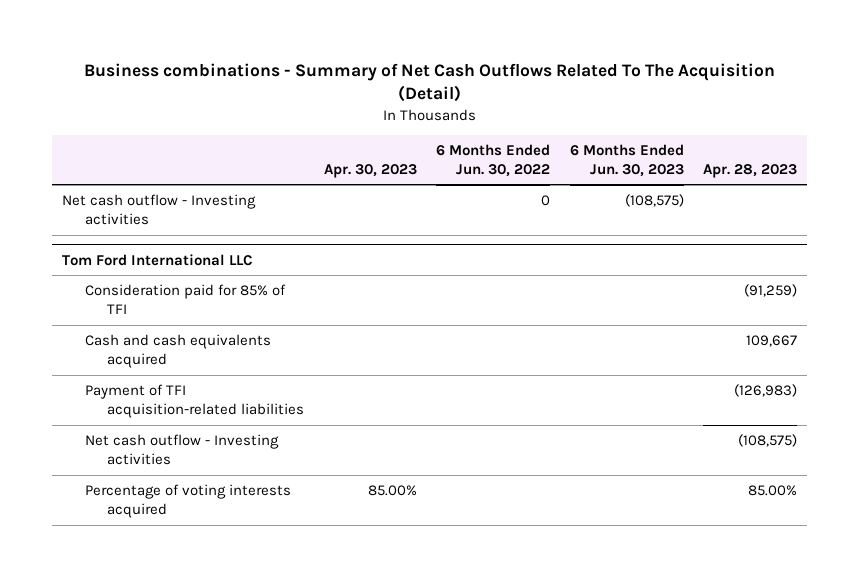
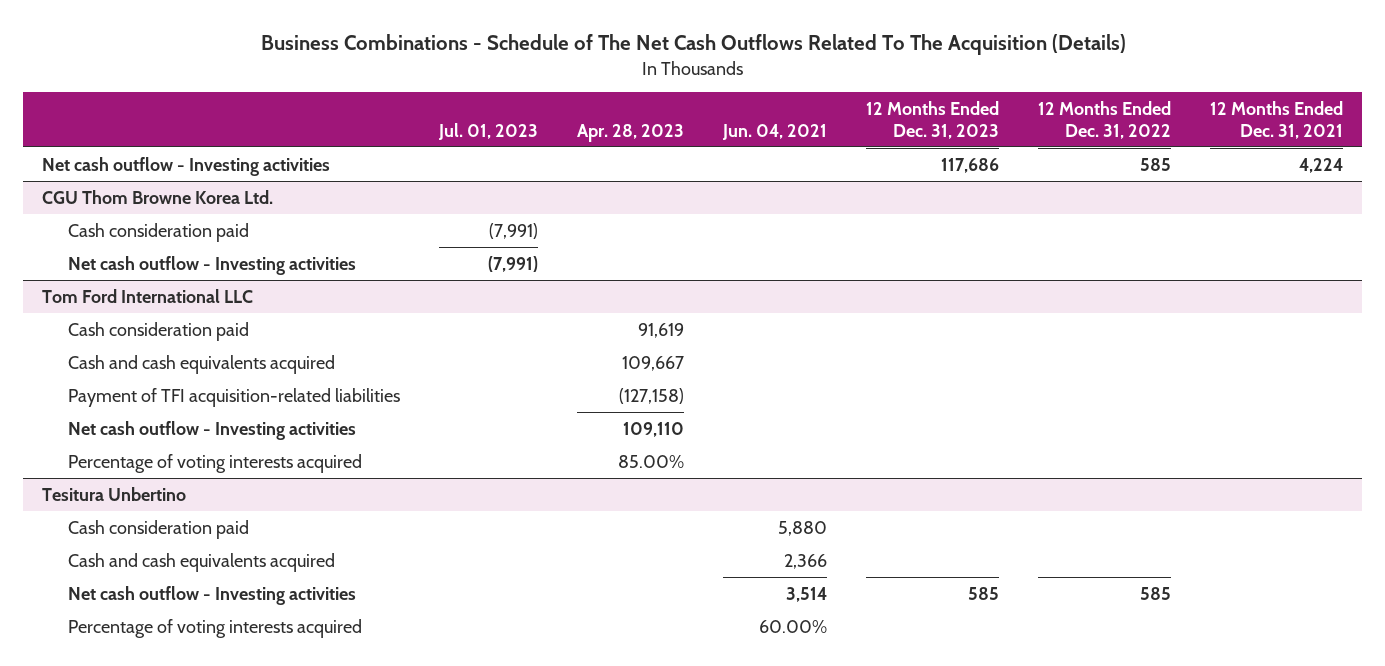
[83,62,775,103] Business combinations - Summary of Net Cash Outflows Related To The Acquisition (Detail) -> [260,34,1126,56] Business Combinations - Schedule of The Net Cash Outflows Related To The Acquisition (Details)
[323,164,417,179] Apr. 30, 2023 -> none
[436,143,551,178] 6 Months Ended Jun. 30, 2022 -> none
[569,143,684,178] 6 Months Ended Jun. 30, 2023 -> none
none -> [437,122,538,140] Jul. 01, 2023
none -> [721,123,827,140] Jun. 04, 2021
none -> [865,100,999,139] 12 Months Ended Dec. 31, 2023
none -> [1037,100,1171,139] 12 Months Ended Dec. 31, 2022
none -> [1209,100,1343,139] 12 Months Ended Dec. 31, 2021
none -> [42,189,274,204] CGU Thom Browne Korea Ltd.
none -> [67,222,249,242] Cash consideration paid
none -> [67,255,356,275] Net cash outflow - Investing activities
[84,283,286,315] Consideration paid for 85% of TFI -> [67,321,249,341] Cash consideration paid
[744,283,798,297] (91,259) -> [637,322,684,338] 91,619
[734,383,798,397] (126,983) -> [618,387,684,404] (127,158)
[738,433,798,447] (108,575) -> [622,421,684,437] 109,110
none -> [42,486,187,501] Tesitura Unbertino
none -> [67,519,249,539] Cash consideration paid
none -> [67,552,335,572] Cash and cash equivalents acquired
none -> [67,585,356,605] Net cash outflow - Investing activities
none -> [67,618,362,638] Percentage of voting interests acquired

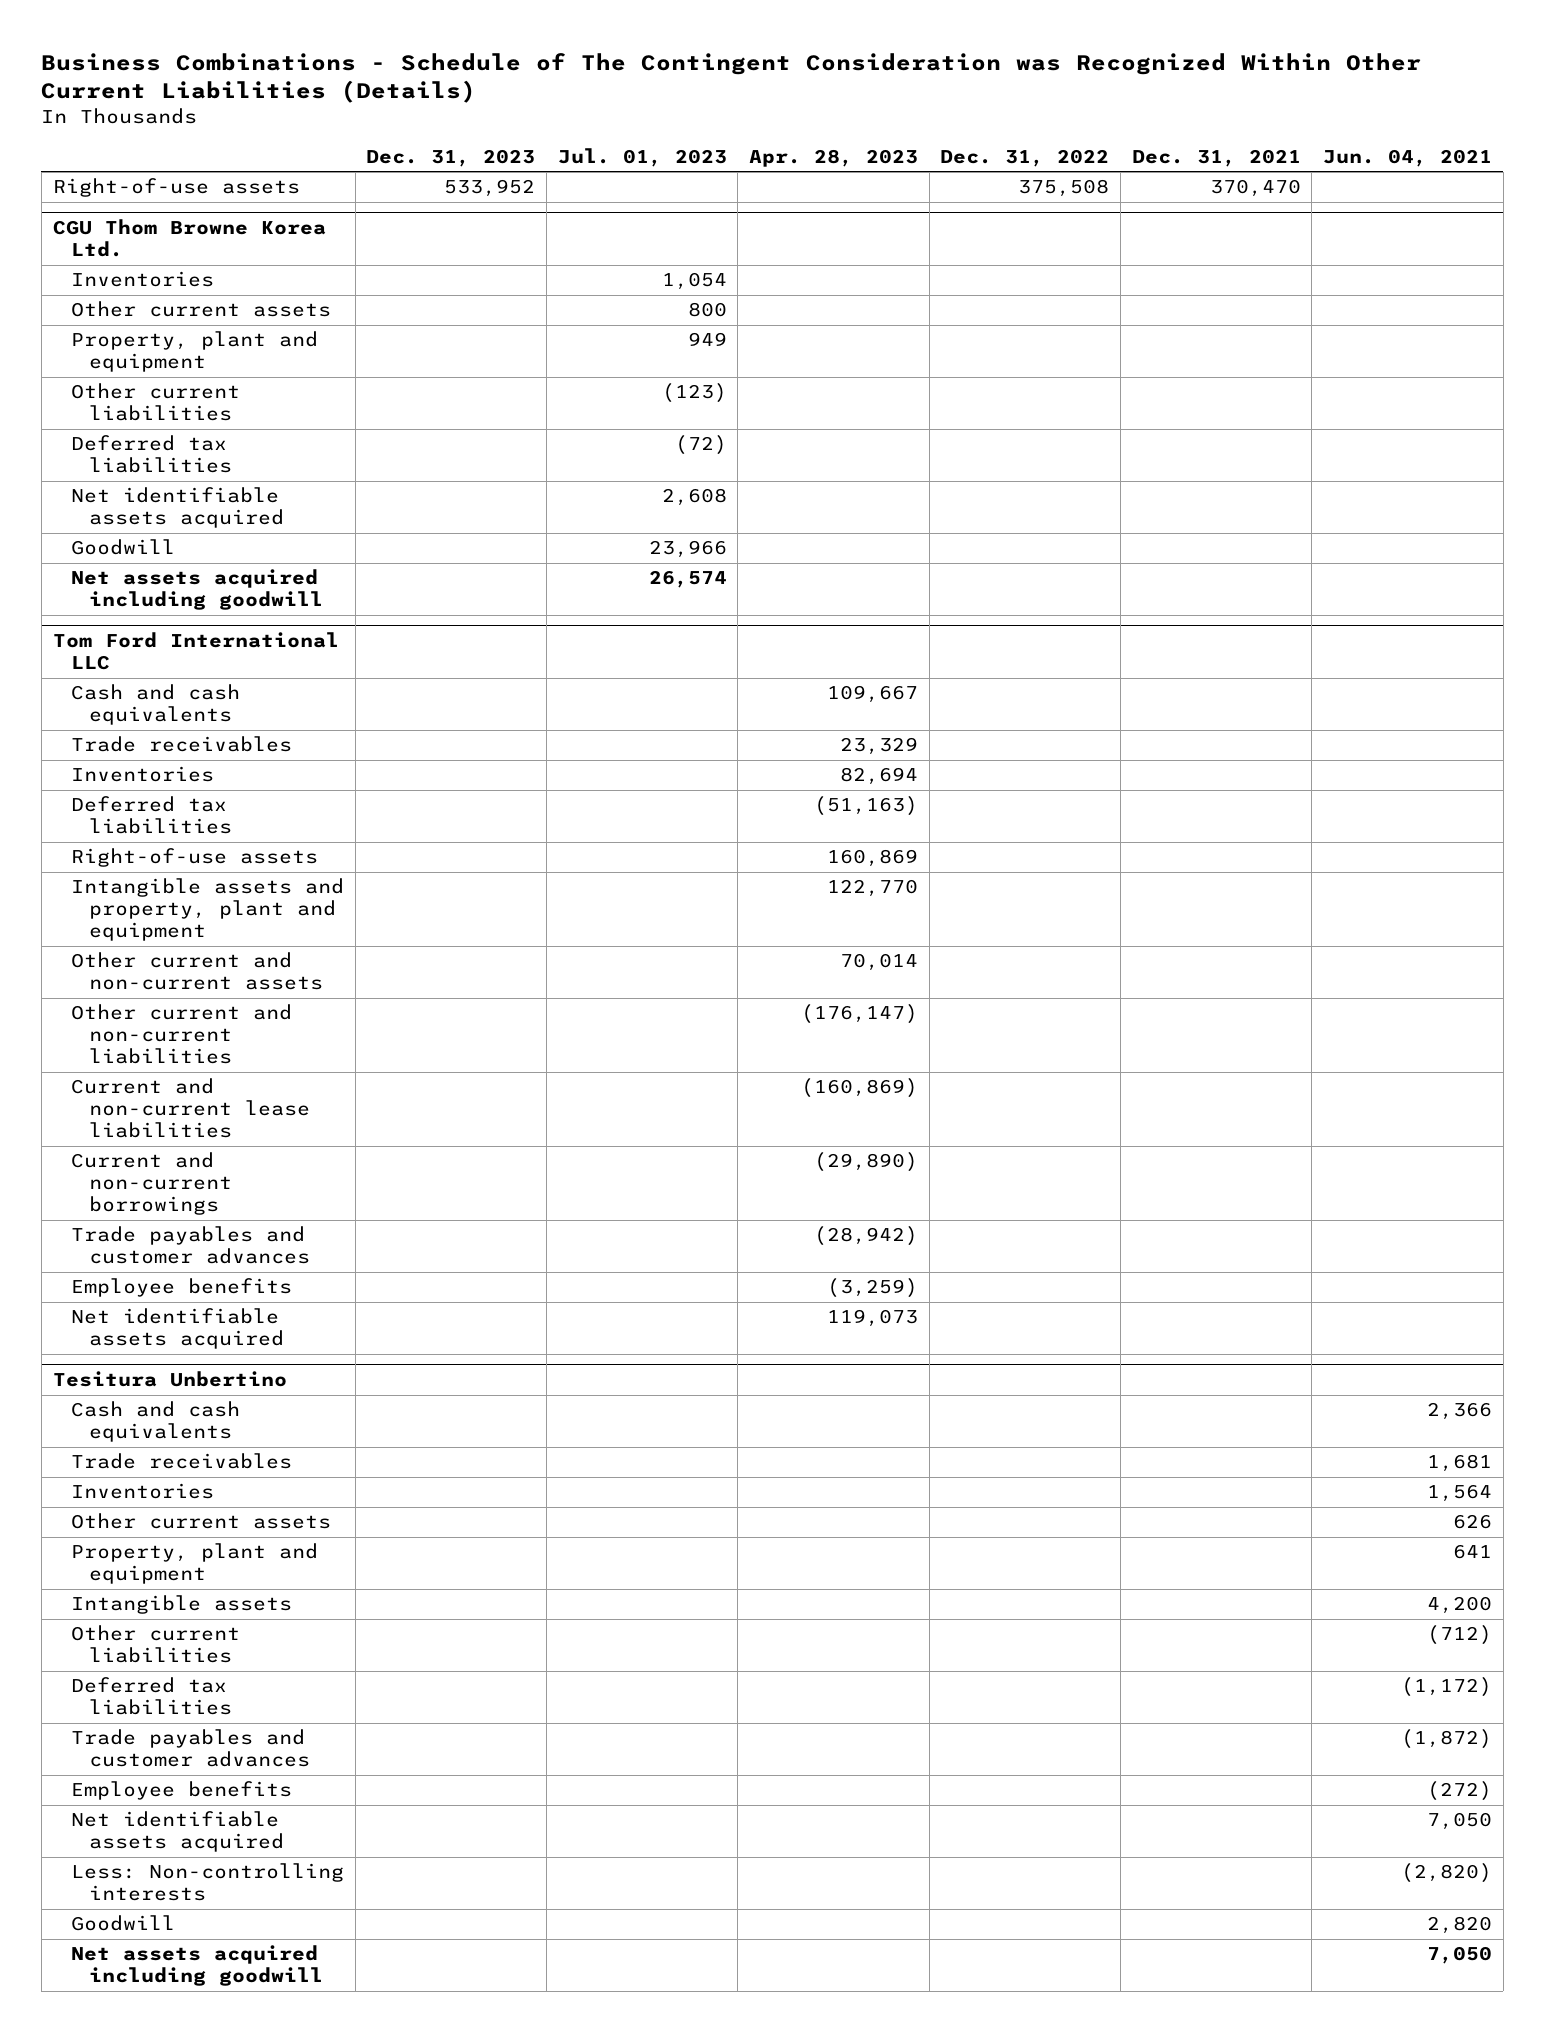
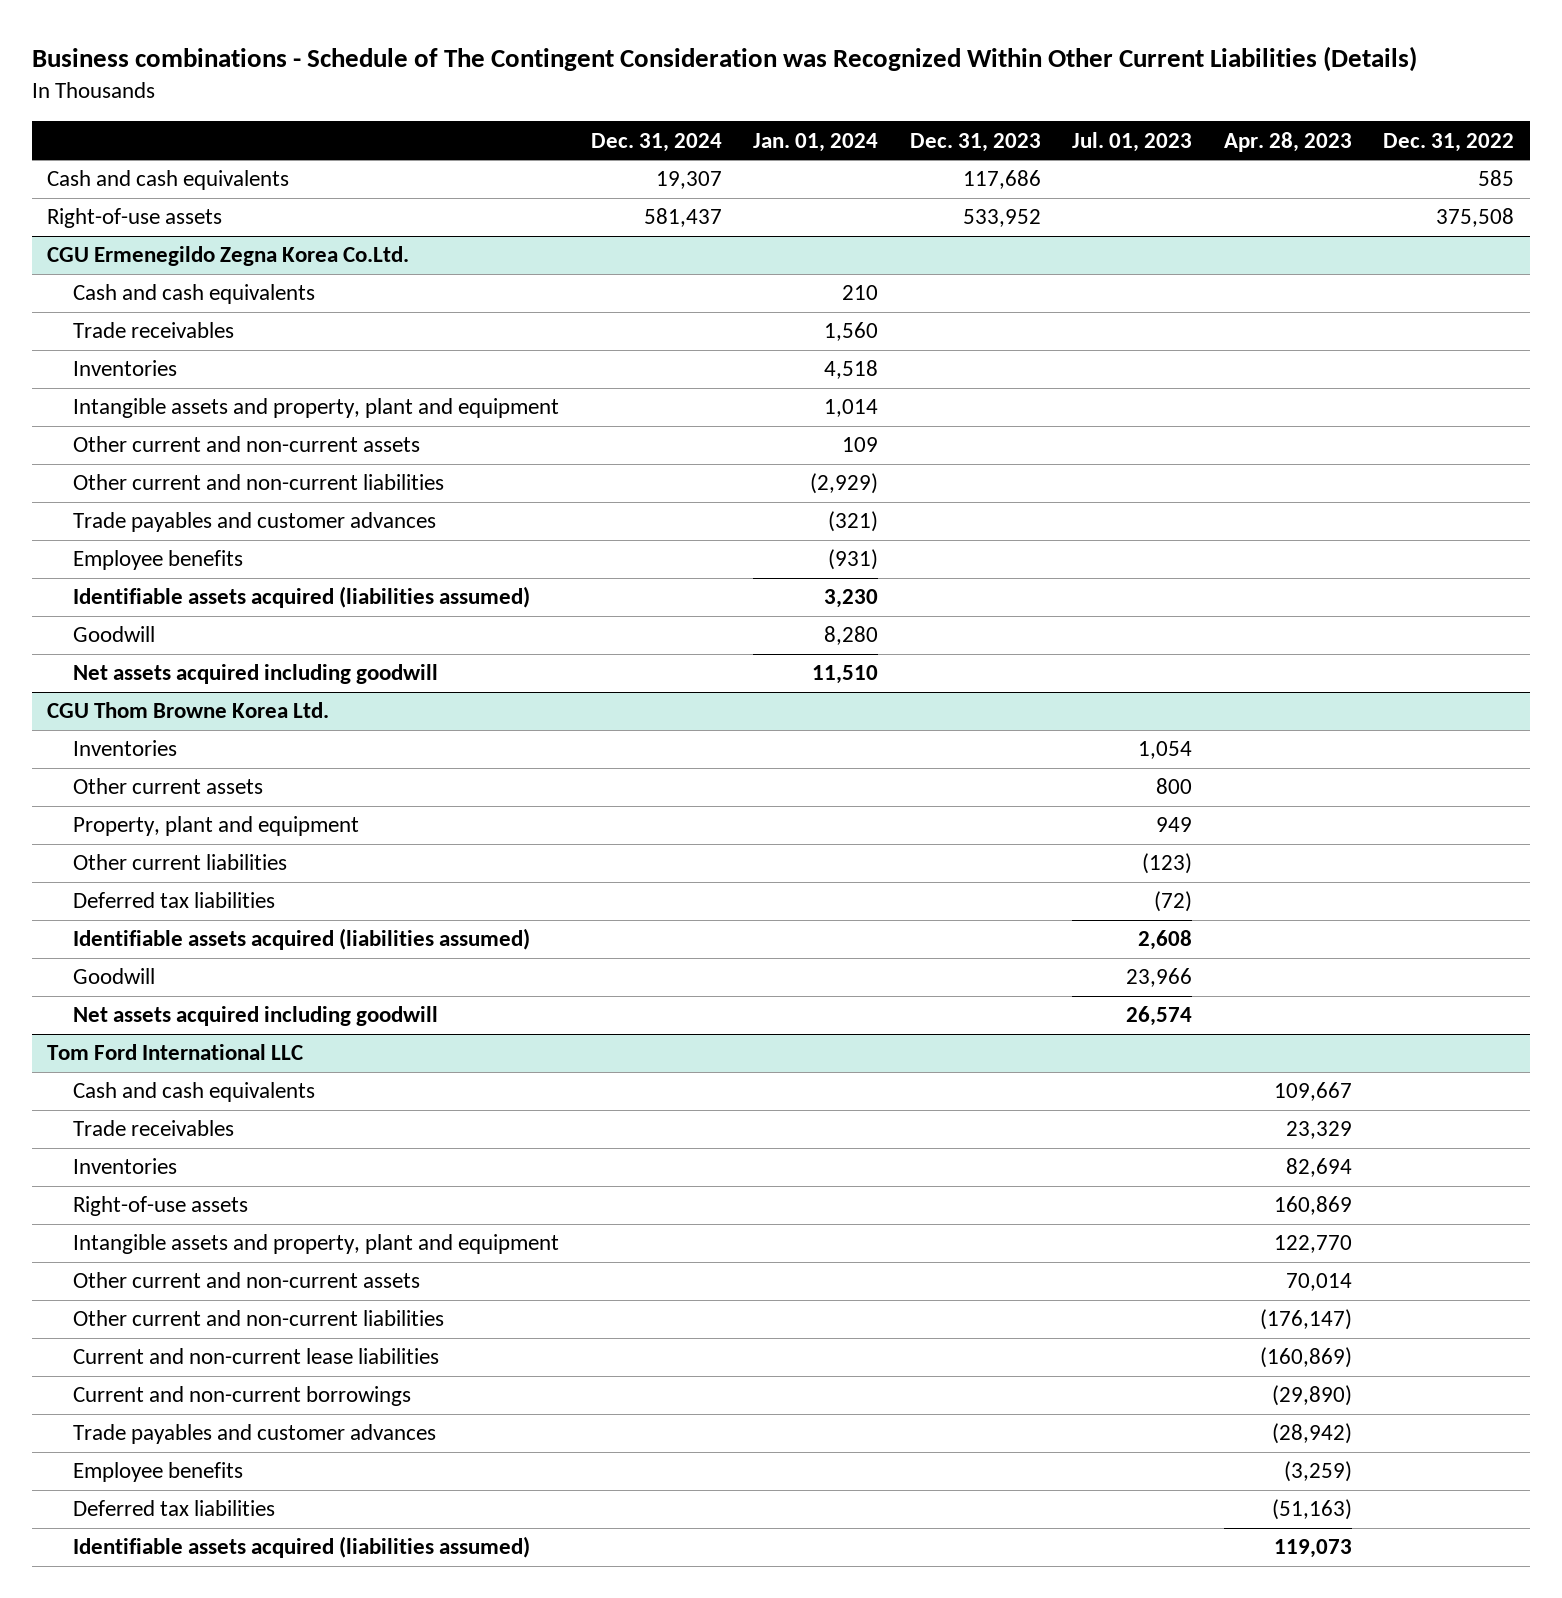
[41,52,1422,104] Business Combinations - Schedule of The Contingent Consideration was Recognized Within Other Current Liabilities (Details) -> [31,46,1417,73] Business combinations - Schedule of The Contingent Consideration was Recognized Within Other Current Liabilities (Details)
[1131,148,1301,167] Dec. 31, 2021 -> none
[1322,148,1492,167] Jun. 04, 2021 -> none
none -> [590,132,722,152] Dec. 31, 2024
none -> [753,132,879,152] Jan. 01, 2024
none -> [47,170,290,191] Cash and cash equivalents
none -> [47,246,410,267] CGU Ermenegildo Zegna Korea Co.Ltd.
none -> [73,284,316,305] Cash and cash equivalents
none -> [73,322,235,339] Trade receivables
none -> [73,360,178,377] Inventories
none -> [73,398,560,419] Intangible assets and property, plant and equipment
none -> [73,436,421,453] Other current and non-current assets
none -> [73,474,445,491] Other current and non-current liabilities
none -> [73,512,437,533] Trade payables and customer advances
none -> [73,550,244,571] Employee benefits
none -> [73,586,531,609] Identifiable assets acquired (liabilities assumed)
none -> [73,626,156,643] Goodwill
none -> [73,664,439,685] Net assets acquired including goodwill
[70,487,285,529] Net identifiable assets acquired -> [73,928,531,951] Identifiable assets acquired (liabilities assumed)
[52,1371,287,1388] Tesitura Unbertino -> none
[70,1401,240,1443] Cash and cash equivalents -> none
[70,1453,292,1470] Trade receivables -> none
[70,1483,214,1500] Inventories -> none
[70,1513,331,1530] Other current assets -> none
[70,1543,318,1585] Property, plant and equipment -> none
[70,1595,292,1615] Intangible assets -> none
[70,1625,240,1664] Other current liabilities -> none
[70,1677,233,1716] Deferred tax liabilities -> none
[70,1729,311,1768] Trade payables and customer advances -> none
[70,1781,292,1801] Employee benefits -> none
[70,1811,285,1853] Net identifiable assets acquired -> none
[70,1863,344,1902] Less: Non-controlling interests -> none
[70,1915,175,1932] Goodwill -> none
[70,1945,324,1987] Net assets acquired including goodwill -> none
[70,796,233,835] Deferred tax liabilities -> [73,1500,276,1517] Deferred tax liabilities
[70,1308,285,1350] Net identifiable assets acquired -> [73,1536,531,1559] Identifiable assets acquired (liabilities assumed)

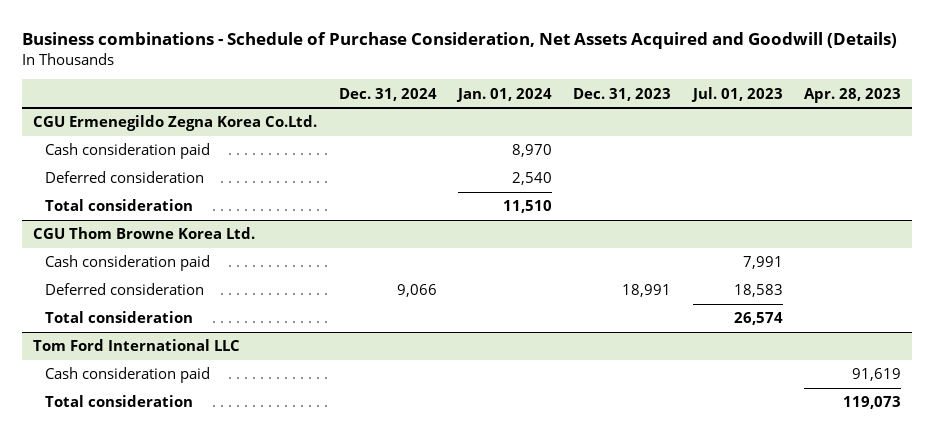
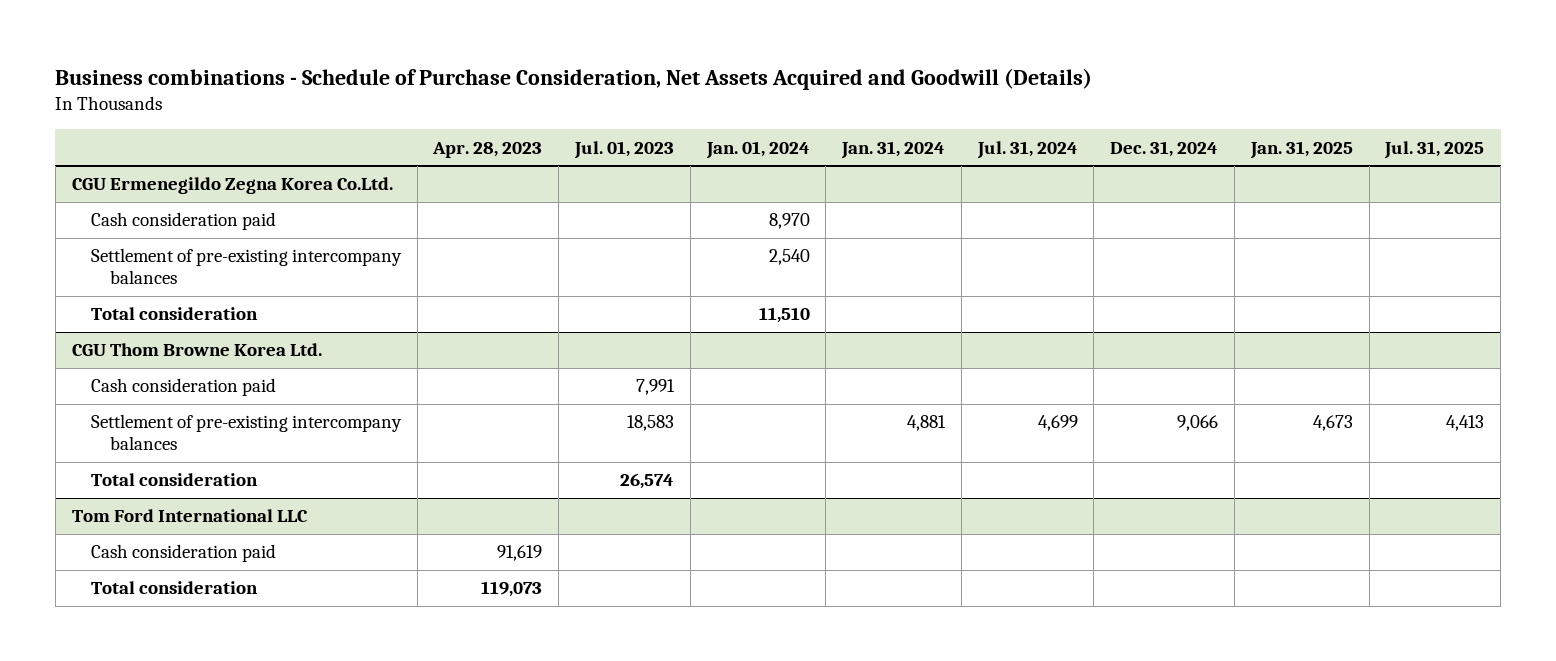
[573,87,672,101] Dec. 31, 2023 -> none
none -> [841,140,946,159] Jan. 31, 2024
none -> [976,140,1078,159] Jul. 31, 2024
none -> [1249,140,1353,159] Jan. 31, 2025
none -> [1384,140,1485,159] Jul. 31, 2025
[44,171,204,184] Deferred consideration -> [90,248,402,285] Settlement of pre-existing intercompany balances
[44,283,204,296] Deferred consideration -> [90,414,402,451] Settlement of pre-existing intercompany balances

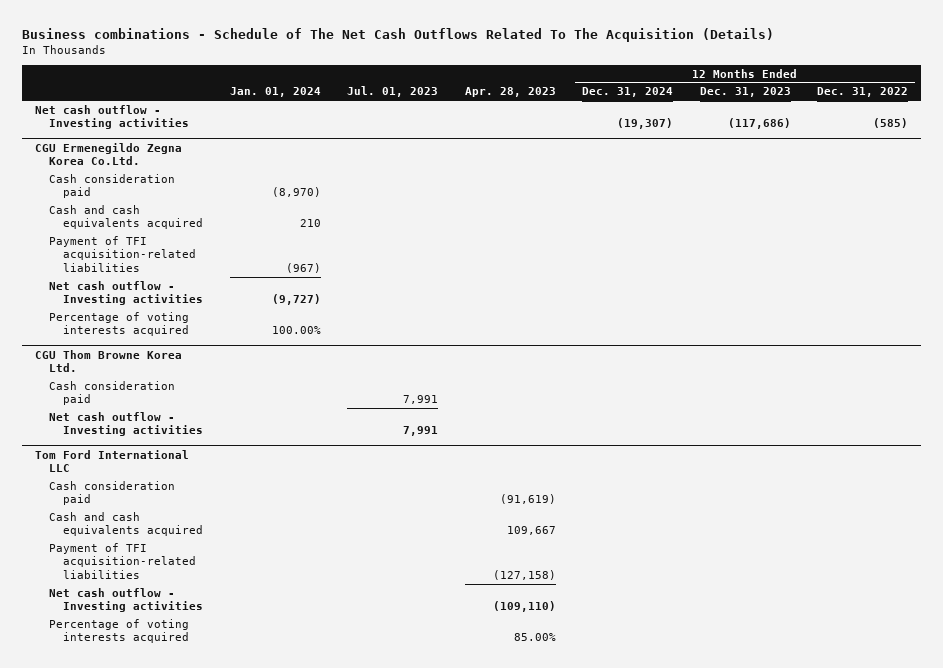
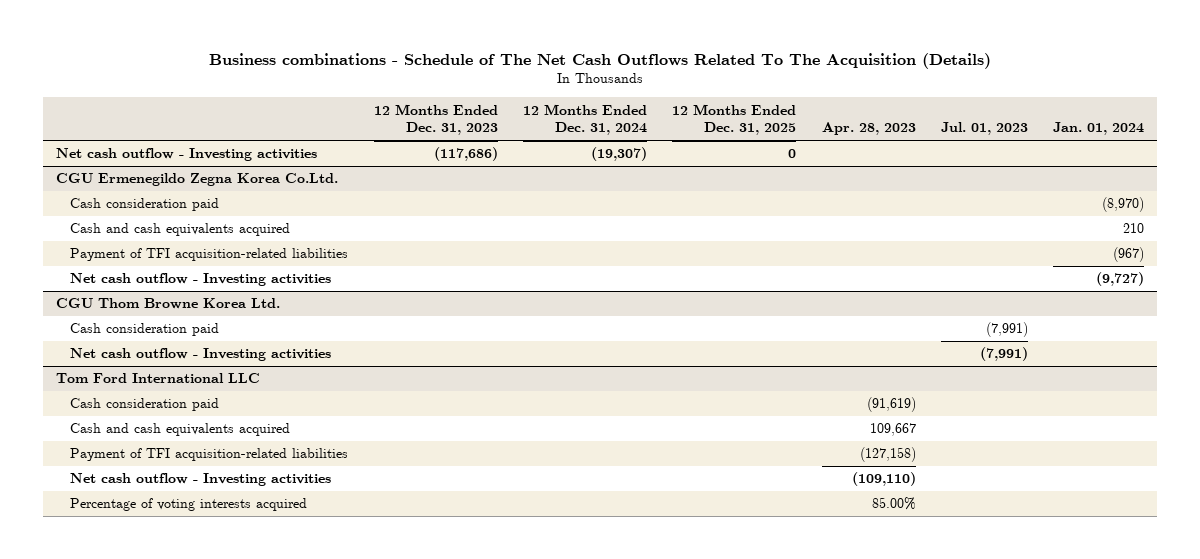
[817,87,909,98] Dec. 31, 2022 -> none
none -> [672,103,797,136] 12 Months Ended Dec. 31, 2025
[48,311,190,337] Percentage of voting interests acquired -> none
[403,395,439,405] 7,991 -> [985,322,1028,338] (7,991)
[403,426,439,437] 7,991 -> [979,347,1028,362] (7,991)

